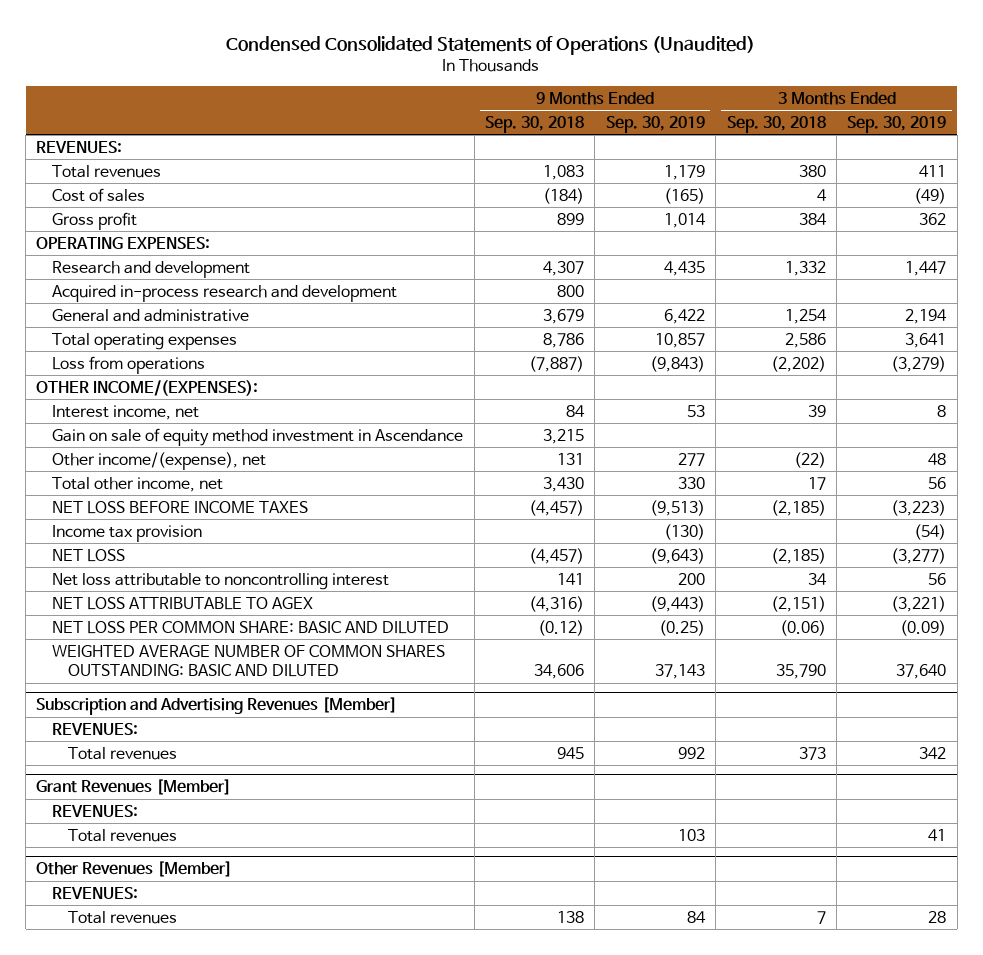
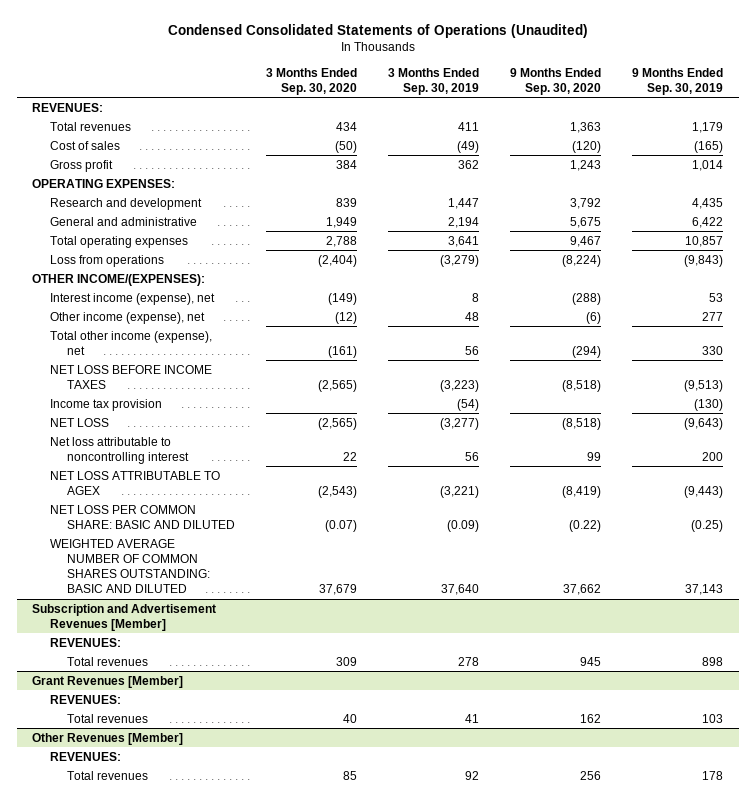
[485,115,585,133] Sep. 30, 2018 -> none
[726,115,826,133] Sep. 30, 2018 -> none
none -> [265,67,357,95] 3 Months Ended Sep. 30, 2020
none -> [510,67,602,95] 9 Months Ended Sep. 30, 2020
[52,284,398,302] Acquired in-process research and development -> none
[52,427,464,446] Gain on sale of equity method investment in Ascendance -> none
[52,404,200,420] Interest income, net -> [49,292,215,305] Interest income (expense), net
[52,451,267,470] Other income/(expense), net -> [49,311,205,324] Other income (expense), net
[52,476,224,492] Total other income, net -> [49,330,212,355] Total other income (expense), net
[36,697,398,716] Subscription and Advertising Revenues [Member] -> [32,603,217,631] Subscription and Advertisement Revenues [Member]
[677,746,705,759] 992 -> [702,656,724,666] 898
[919,746,947,759] 342 -> [457,656,479,666] 278
[686,910,706,923] 84 -> [702,770,724,780] 178
[928,910,947,923] 28 -> [464,770,479,780] 92

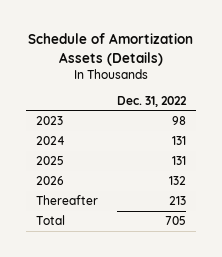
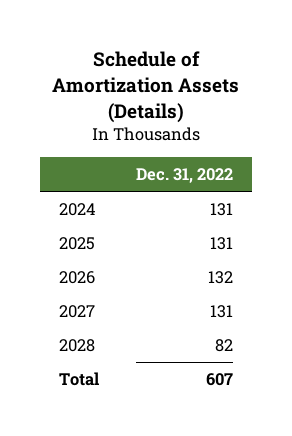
[35,115,63,125] 2023 -> none
[35,194,98,205] Thereafter -> none
none -> [58,305,95,319] 2027
none -> [58,339,95,353] 2028
[165,215,187,225] 705 -> [206,373,234,387] 607

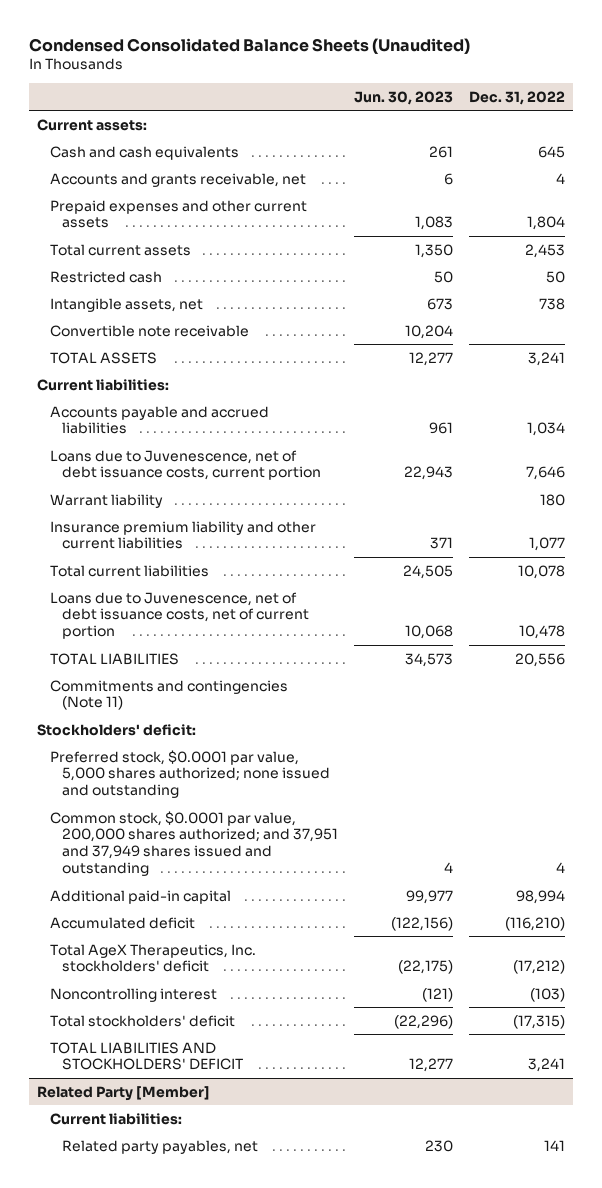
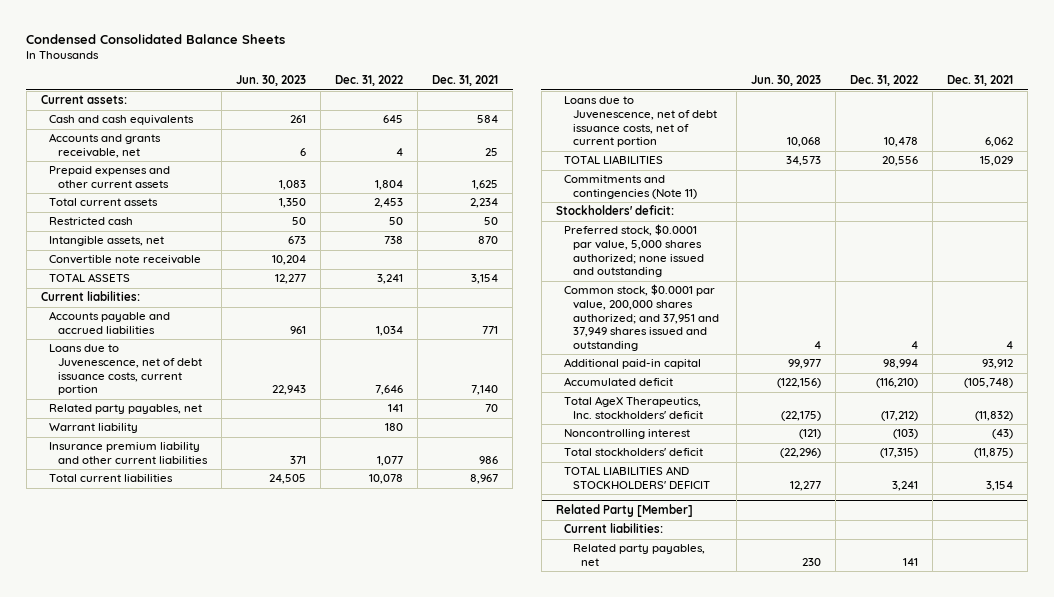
[28,37,470,54] Condensed Consolidated Balance Sheets (Unaudited) -> [26,33,286,44] Condensed Consolidated Balance Sheets
none -> [431,75,498,87] Dec. 31, 2021
none -> [49,404,203,415] Related party payables, net

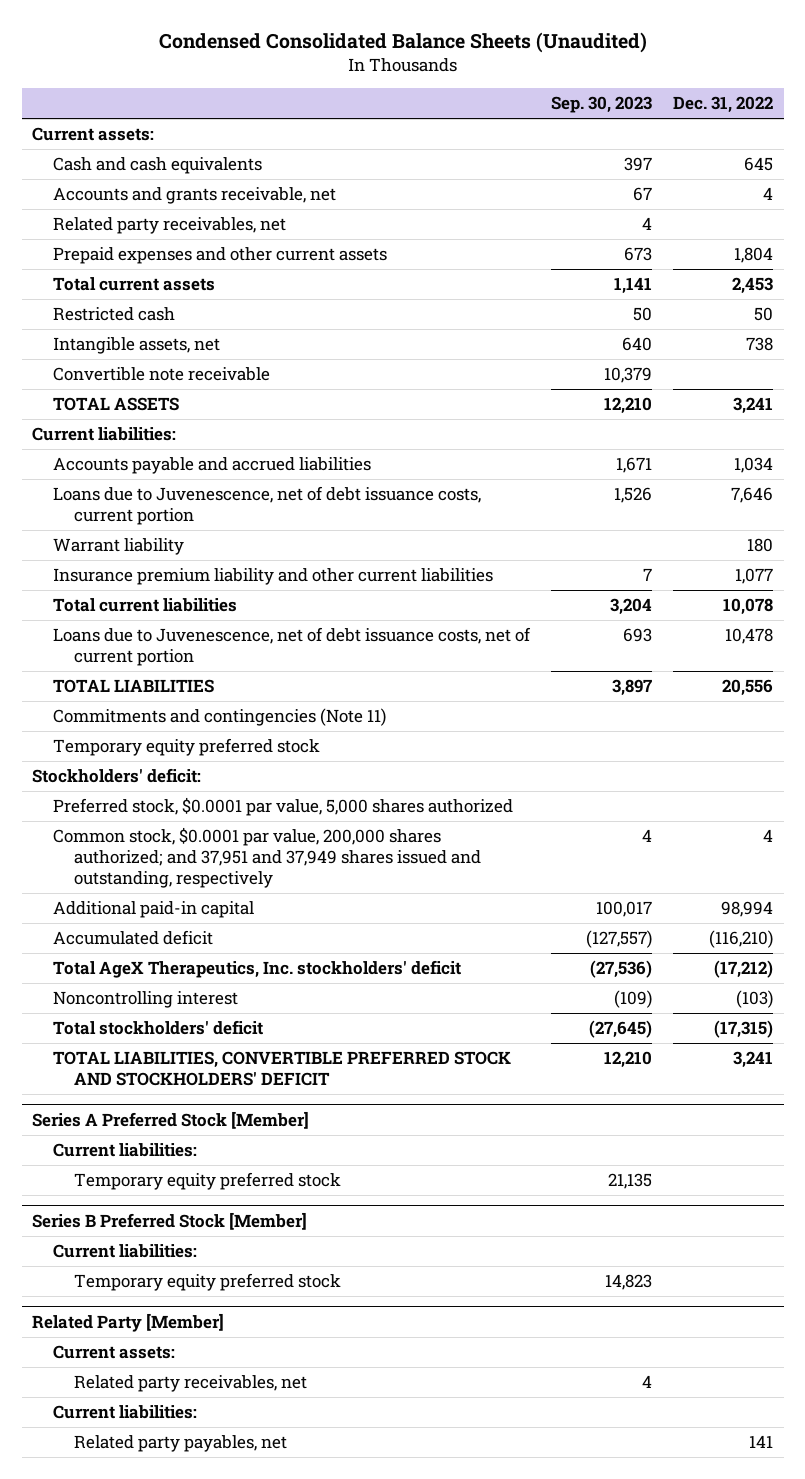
[26,33,286,44] Condensed Consolidated Balance Sheets -> [158,32,647,54] Condensed Consolidated Balance Sheets (Unaudited)
[235,75,306,87] Jun. 30, 2023 -> none
[431,75,498,87] Dec. 31, 2021 -> none
none -> [550,96,652,114] Sep. 30, 2023
none -> [52,217,286,235] Related party receivables, net
[49,404,203,415] Related party payables, net -> none
none -> [52,738,320,757] Temporary equity preferred stock
[564,224,704,278] Preferred stock, $0.0001 par value, 5,000 shares authorized; none issued and outstanding -> [52,797,513,817] Preferred stock, $0.0001 par value, 5,000 shares authorized
[564,284,719,351] Common stock, $0.0001 par value, 200,000 shares authorized; and 37,951 and 37,949 shares issued and outstanding -> [52,827,481,889] Common stock, $0.0001 par value, 200,000 shares authorized; and 37,951 and 37,949 shares issued and outstanding, respectively
[564,466,710,490] TOTAL LIABILITIES AND STOCKHOLDERS' DEFICIT -> [52,1051,511,1087] TOTAL LIABILITIES, CONVERTIBLE PREFERRED STOCK AND STOCKHOLDERS' DEFICIT
none -> [32,1110,310,1129] Series A Preferred Stock [Member]
none -> [52,1143,197,1158] Current liabilities:
none -> [73,1172,341,1191] Temporary equity preferred stock
none -> [32,1211,308,1230] Series B Preferred Stock [Member]
none -> [52,1244,197,1259] Current liabilities:
none -> [73,1273,341,1292] Temporary equity preferred stock
none -> [52,1345,175,1360] Current assets:
none -> [73,1375,307,1393] Related party receivables, net

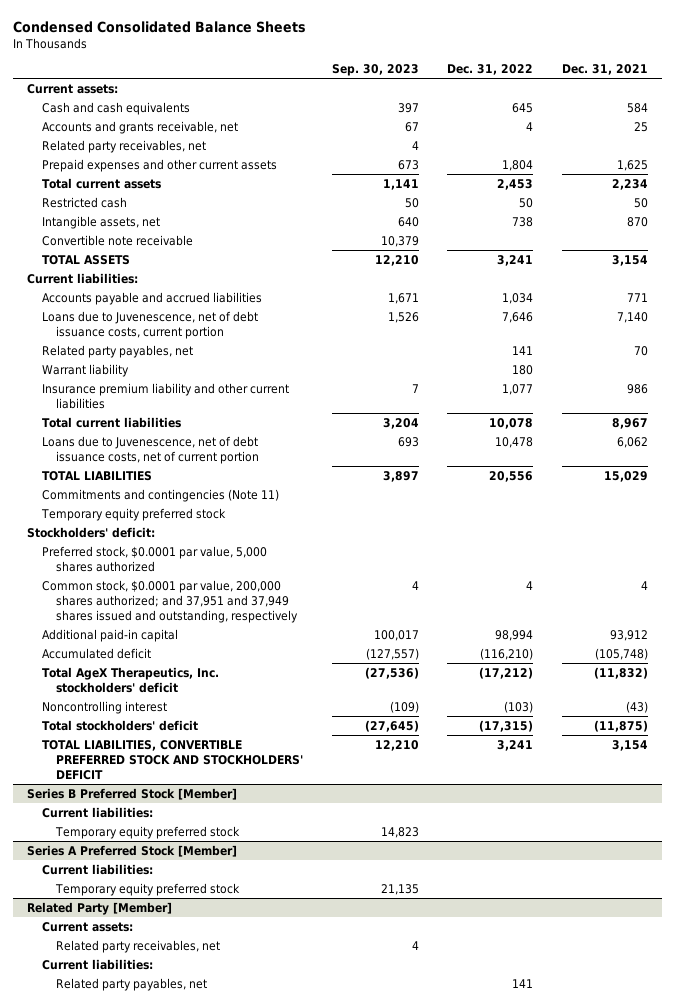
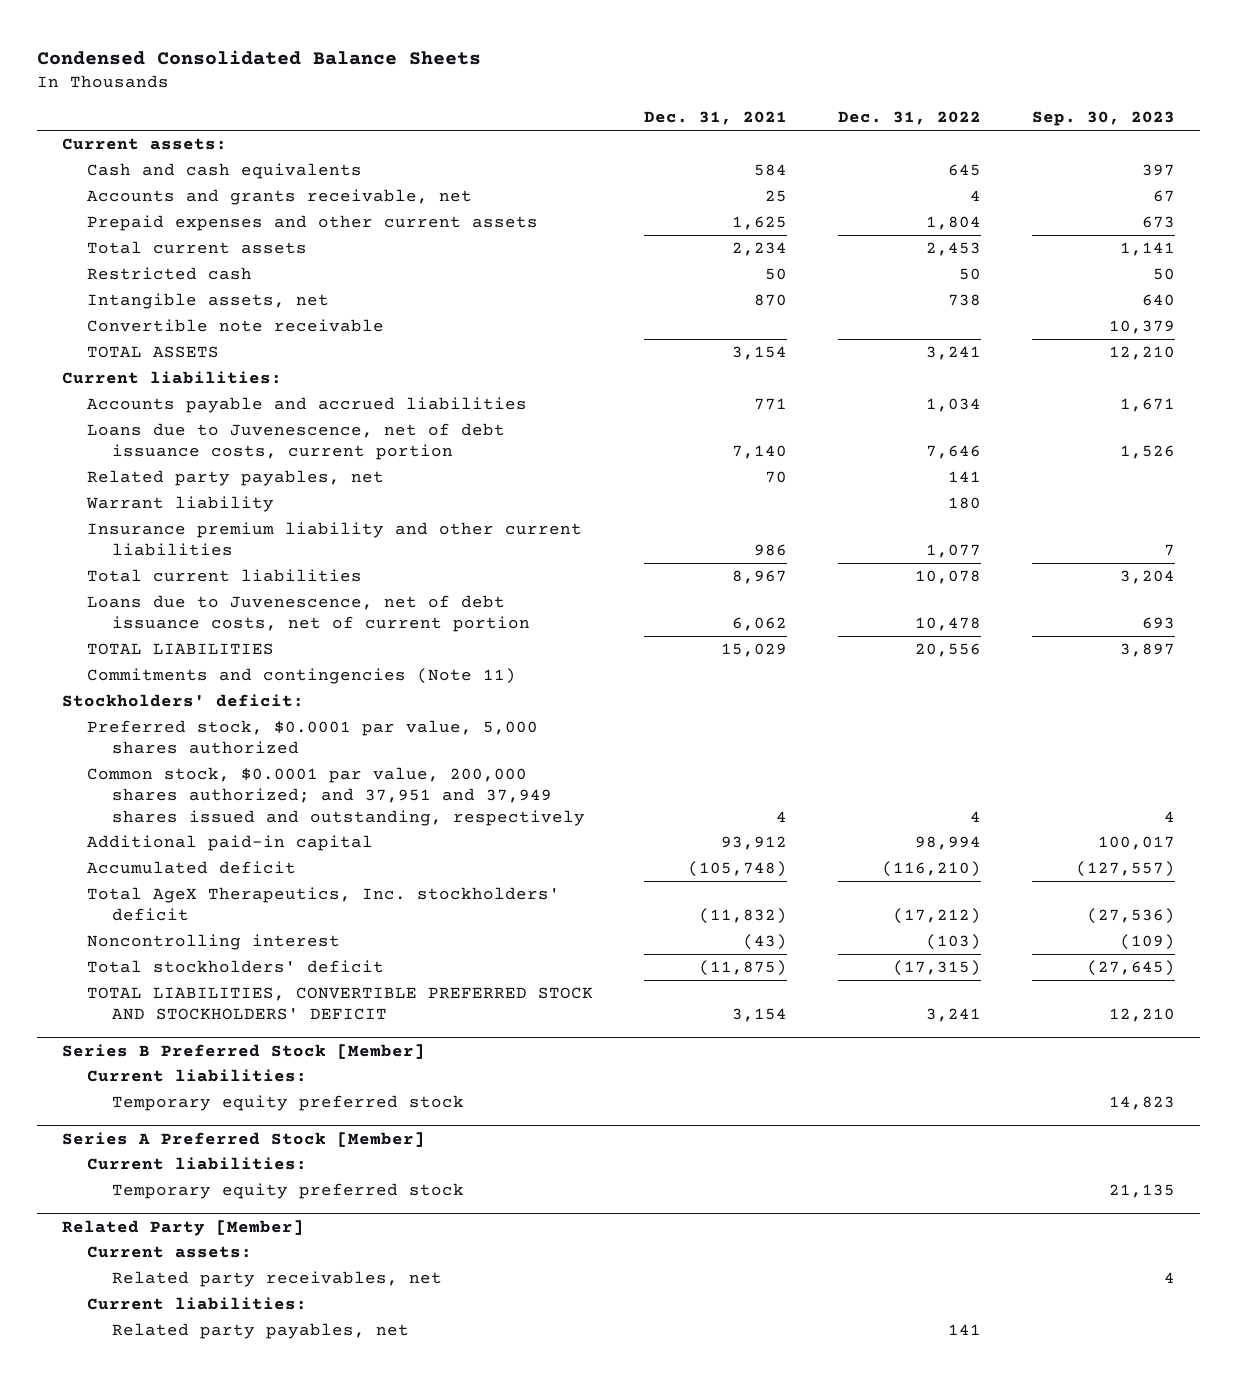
[41,139,206,153] Related party receivables, net -> none
[40,507,226,521] Temporary equity preferred stock -> none

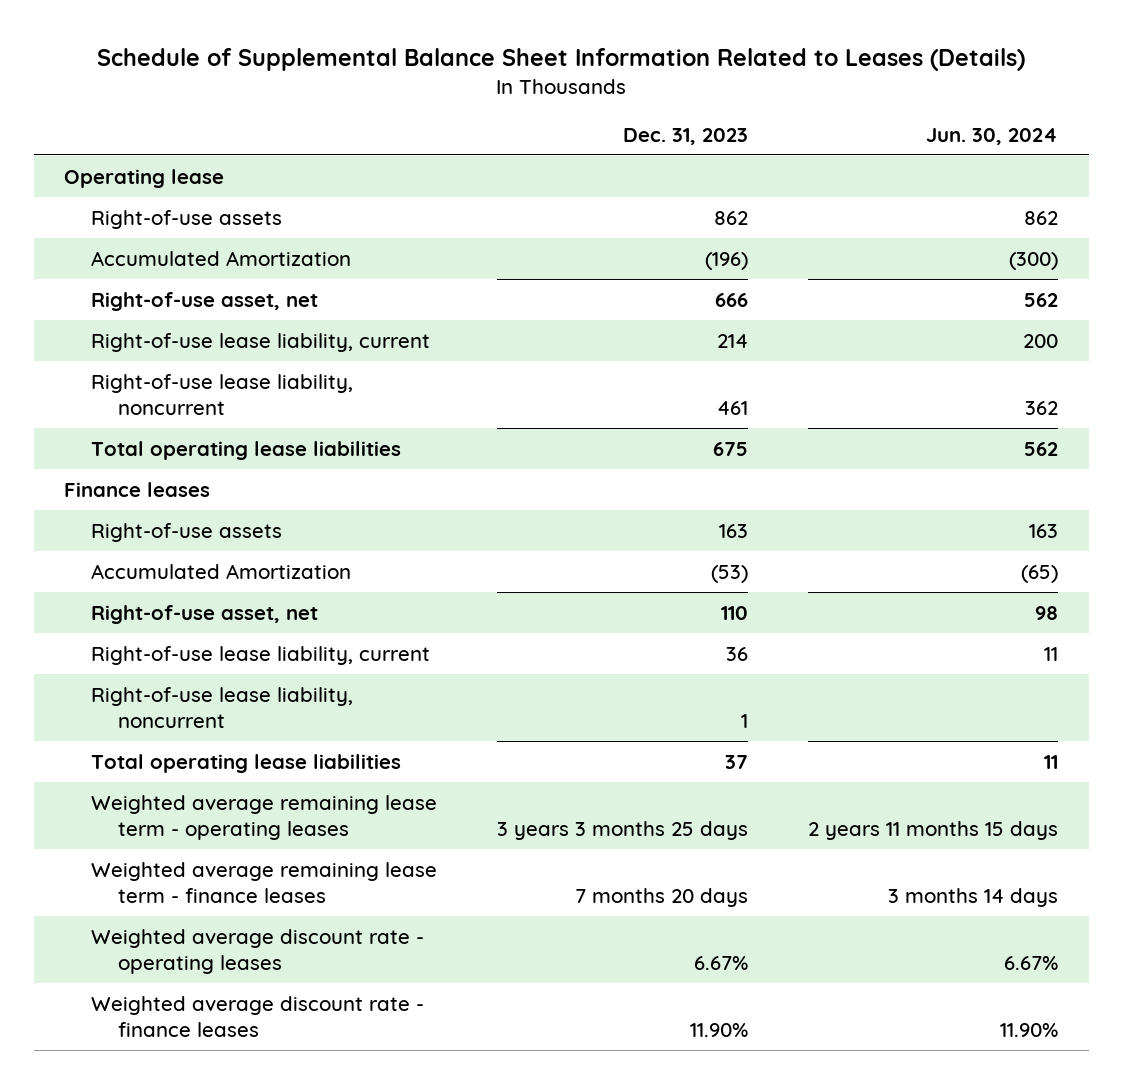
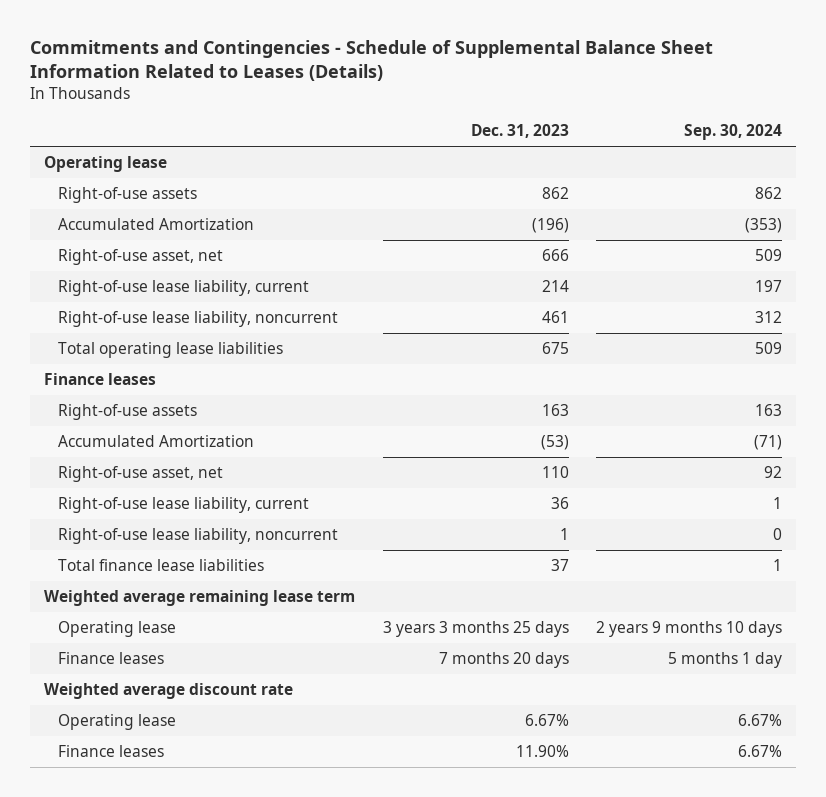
[97,47,1026,71] Schedule of Supplemental Balance Sheet Information Related to Leases (Details) -> [30,40,714,82] Commitments and Contingencies - Schedule of Supplemental Balance Sheet Information Related to Leases (Details)
[926,127,1059,145] Jun. 30, 2024 -> none
none -> [684,124,783,141] Sep. 30, 2024
[91,753,402,773] Total operating lease liabilities -> [57,559,264,572] Total finance lease liabilities
none -> [43,590,355,607] Weighted average remaining lease term
[91,794,438,840] Weighted average remaining lease term - operating leases -> [57,621,176,638] Operating lease
[91,861,438,903] Weighted average remaining lease term - finance leases -> [57,652,164,665] Finance leases
none -> [43,683,293,700] Weighted average discount rate
[91,928,425,974] Weighted average discount rate - operating leases -> [57,714,176,731] Operating lease
[91,995,425,1037] Weighted average discount rate - finance leases -> [57,745,164,758] Finance leases

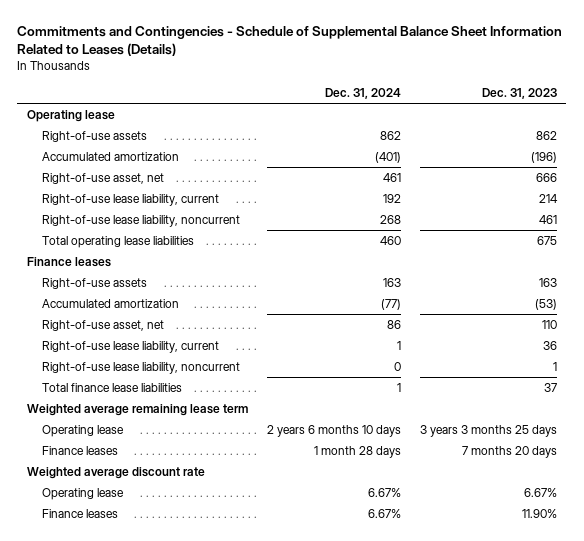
[684,124,783,141] Sep. 30, 2024 -> none
none -> [324,87,401,99] Dec. 31, 2024
[57,218,254,231] Accumulated Amortization -> [41,151,179,161] Accumulated amortization
[57,435,254,448] Accumulated Amortization -> [41,298,179,308] Accumulated amortization

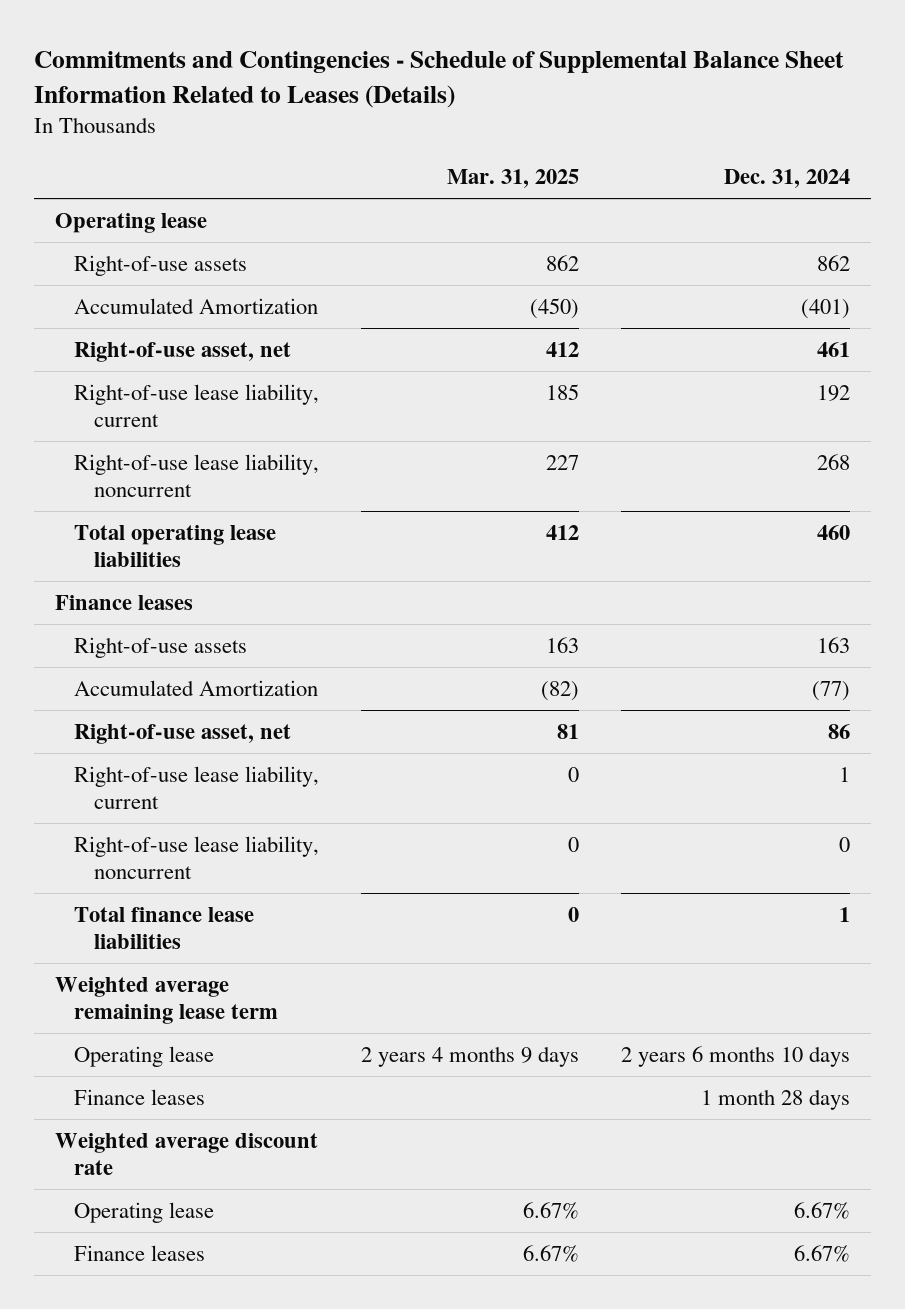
[481,87,557,99] Dec. 31, 2023 -> none
none -> [447,169,580,189] Mar. 31, 2025
[41,151,179,161] Accumulated amortization -> [74,297,319,314] Accumulated Amortization
[41,298,179,308] Accumulated amortization -> [74,679,319,696] Accumulated Amortization

